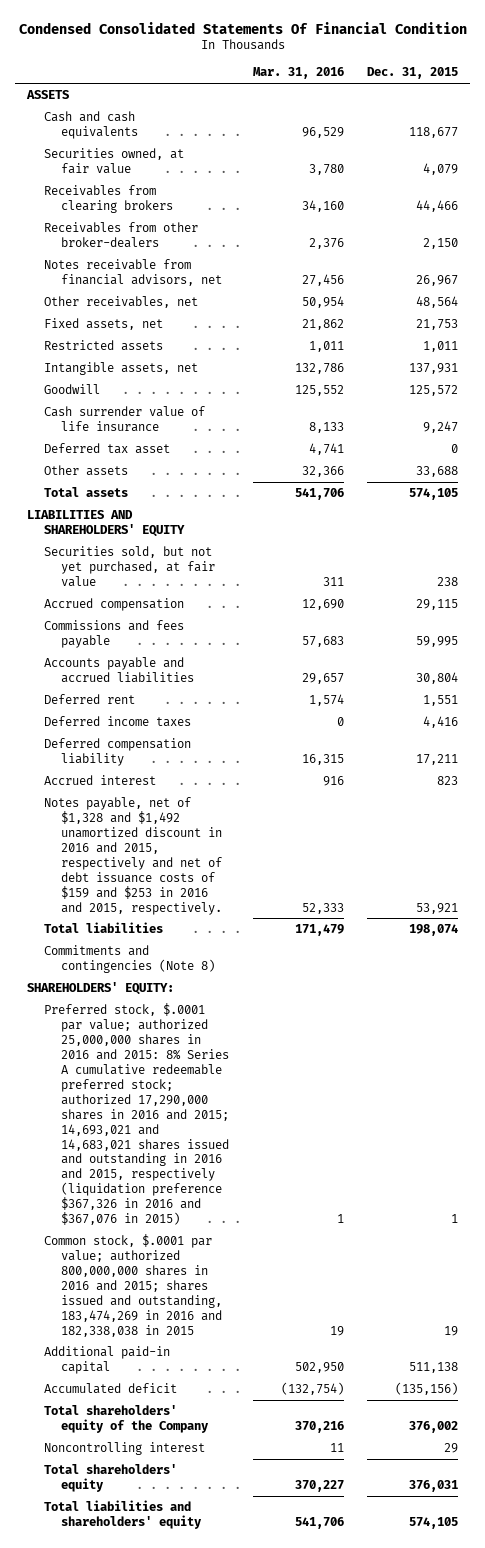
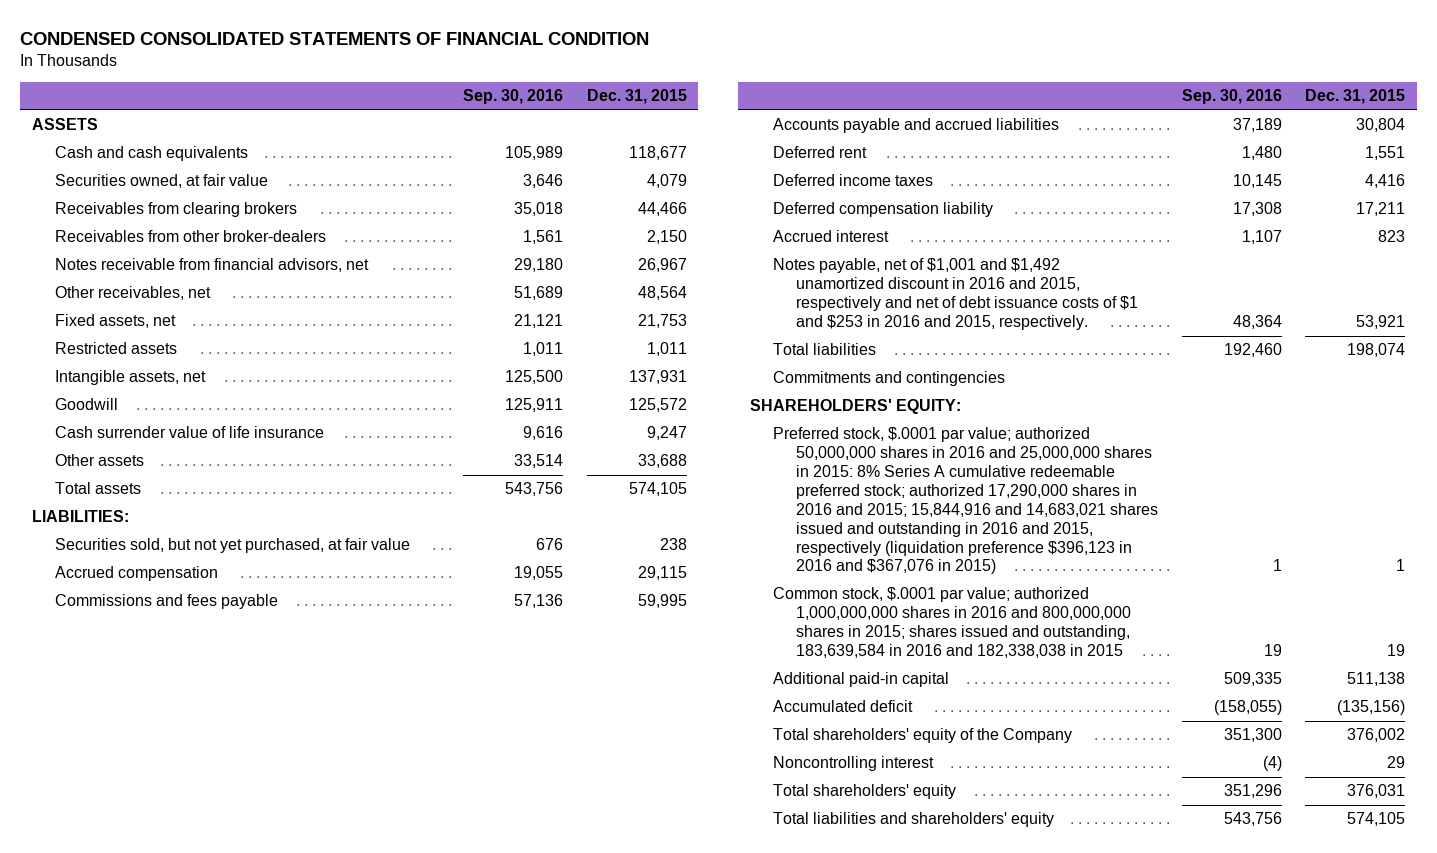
[18,21,467,34] Condensed Consolidated Statements Of Financial Condition -> [19,31,649,45] CONDENSED CONSOLIDATED STATEMENTS OF FINANCIAL CONDITION
[252,67,344,80] Mar. 31, 2016 -> none
none -> [463,89,564,105] Sep. 30, 2016
[43,442,170,454] Deferred tax asset -> none
[27,509,185,537] LIABILITIES AND SHAREHOLDERS' EQUITY -> none
none -> [31,510,129,523] LIABILITIES:
[43,796,222,915] Notes payable, net of $1,328 and $1,492 unamortized discount in 2016 and 2015, respectively and net of debt issuance costs of $159 and $253 in 2016 and 2015, respectively. -> [773,258,1139,331] Notes payable, net of $1,001 and $1,492 unamortized discount in 2016 and 2015, respectively and net of debt issuance costs of $1 and $253 in 2016 and 2015, respectively.
[43,944,215,973] Commitments and contingencies (Note 8) -> [773,371,1006,387] Commitments and contingencies
[43,1002,229,1226] Preferred stock, $.0001 par value; authorized 25,000,000 shares in 2016 and 2015: 8% Series A cumulative redeemable preferred stock; authorized 17,290,000 shares in 2016 and 2015; 14,693,021 and 14,683,021 shares issued and outstanding in 2016 and 2015, respectively (liquidation preference $367,326 in 2016 and $367,076 in 2015) -> [773,427,1159,575] Preferred stock, $.0001 par value; authorized 50,000,000 shares in 2016 and 25,000,000 shares in 2015: 8% Series A cumulative redeemable preferred stock; authorized 17,290,000 shares in 2016 and 2015; 15,844,916 and 14,683,021 shares issued and outstanding in 2016 and 2015, respectively (liquidation preference $396,123 in 2016 and $367,076 in 2015)
[43,1233,222,1337] Common stock, $.0001 par value; authorized 800,000,000 shares in 2016 and 2015; shares issued and outstanding, 183,474,269 in 2016 and 182,338,038 in 2015 -> [773,587,1132,659] Common stock, $.0001 par value; authorized 1,000,000,000 shares in 2016 and 800,000,000 shares in 2015; shares issued and outstanding, 183,639,584 in 2016 and 182,338,038 in 2015

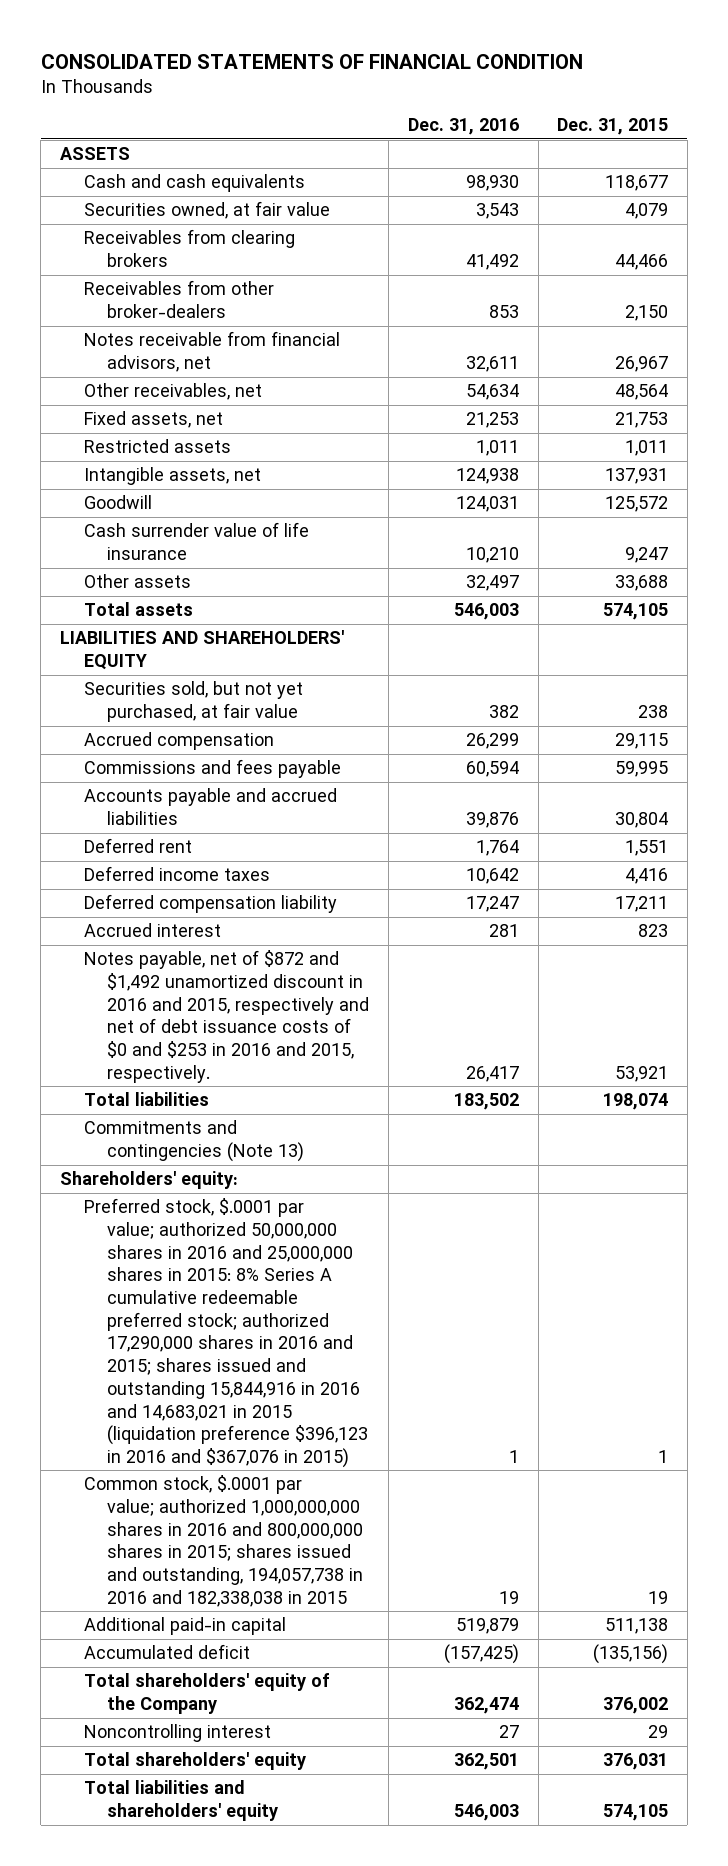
[19,31,649,45] CONDENSED CONSOLIDATED STATEMENTS OF FINANCIAL CONDITION -> [40,53,583,69] CONSOLIDATED STATEMENTS OF FINANCIAL CONDITION
[463,89,564,105] Sep. 30, 2016 -> none
none -> [407,118,519,136] Dec. 31, 2016
[31,510,129,523] LIABILITIES: -> none
none -> [60,630,345,671] LIABILITIES AND SHAREHOLDERS' EQUITY
[773,258,1139,331] Notes payable, net of $1,001 and $1,492 unamortized discount in 2016 and 2015, respectively and net of debt issuance costs of $1 and $253 in 2016 and 2015, respectively. -> [83,950,370,1083] Notes payable, net of $872 and $1,492 unamortized discount in 2016 and 2015, respectively and net of debt issuance costs of $0 and $253 in 2016 and 2015, respectively.
[773,371,1006,387] Commitments and contingencies -> [83,1120,305,1163] Commitments and contingencies (Note 13)
[749,399,961,415] SHAREHOLDERS' EQUITY: -> [60,1171,239,1190] Shareholders' equity:
[773,427,1159,575] Preferred stock, $.0001 par value; authorized 50,000,000 shares in 2016 and 25,000,000 shares in 2015: 8% Series A cumulative redeemable preferred stock; authorized 17,290,000 shares in 2016 and 2015; 15,844,916 and 14,683,021 shares issued and outstanding in 2016 and 2015, respectively (liquidation preference $396,123 in 2016 and $367,076 in 2015) -> [83,1198,369,1468] Preferred stock, $.0001 par value; authorized 50,000,000 shares in 2016 and 25,000,000 shares in 2015: 8% Series A cumulative redeemable preferred stock; authorized 17,290,000 shares in 2016 and 2015; shares issued and outstanding 15,844,916 in 2016 and 14,683,021 in 2015 (liquidation preference $396,123 in 2016 and $367,076 in 2015)
[773,587,1132,659] Common stock, $.0001 par value; authorized 1,000,000,000 shares in 2016 and 800,000,000 shares in 2015; shares issued and outstanding, 183,639,584 in 2016 and 182,338,038 in 2015 -> [83,1475,364,1607] Common stock, $.0001 par value; authorized 1,000,000,000 shares in 2016 and 800,000,000 shares in 2015; shares issued and outstanding, 194,057,738 in 2016 and 182,338,038 in 2015

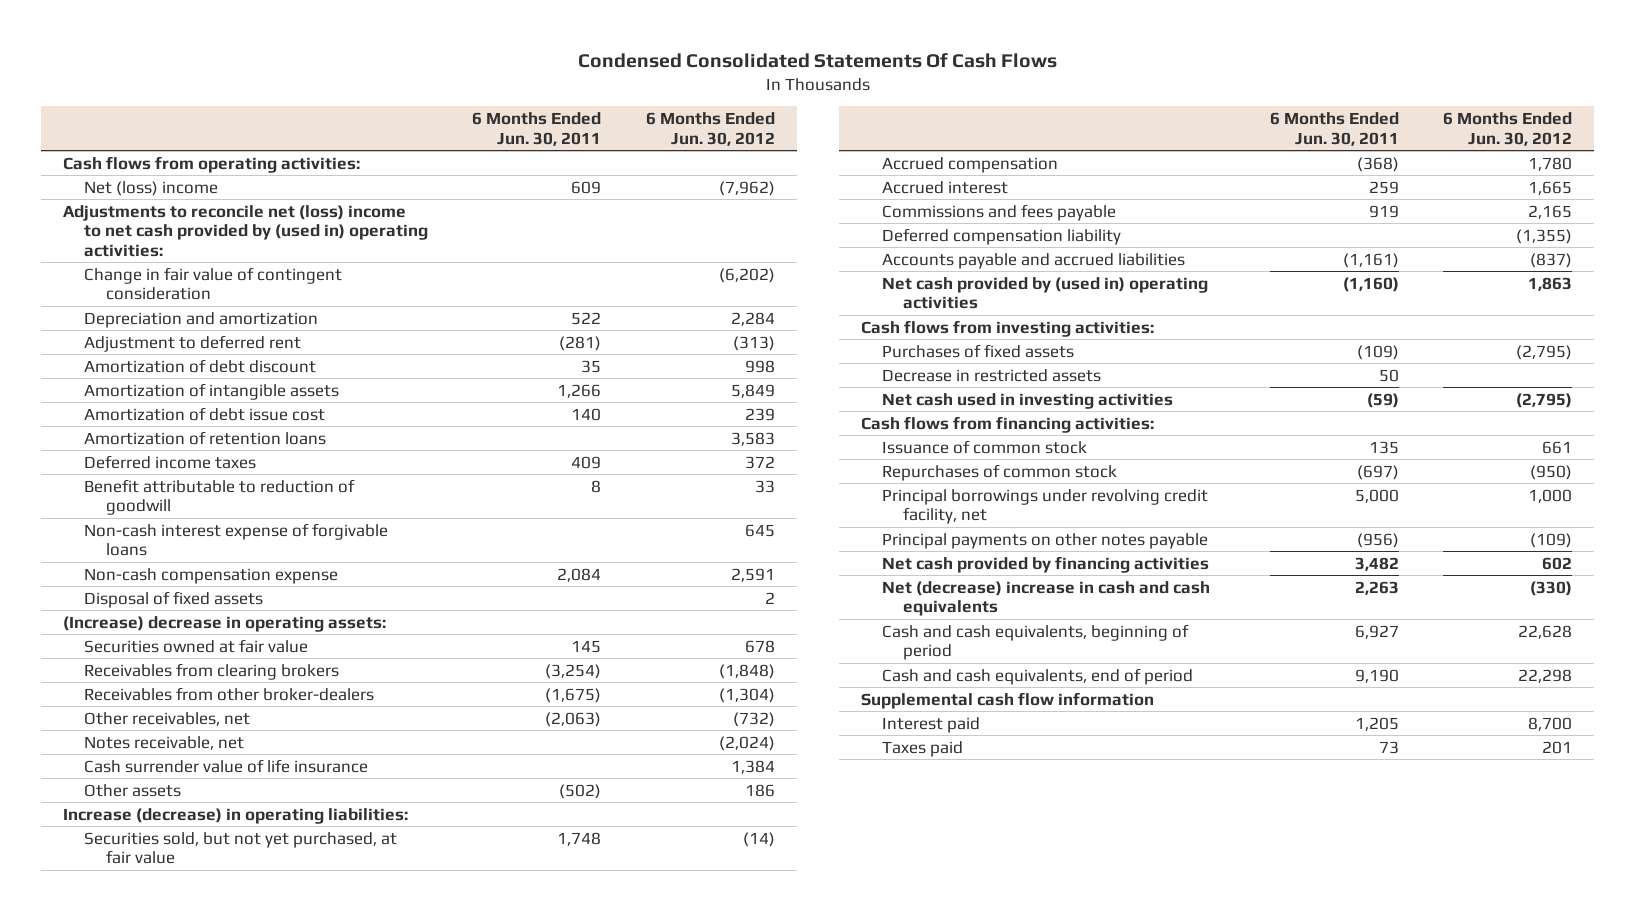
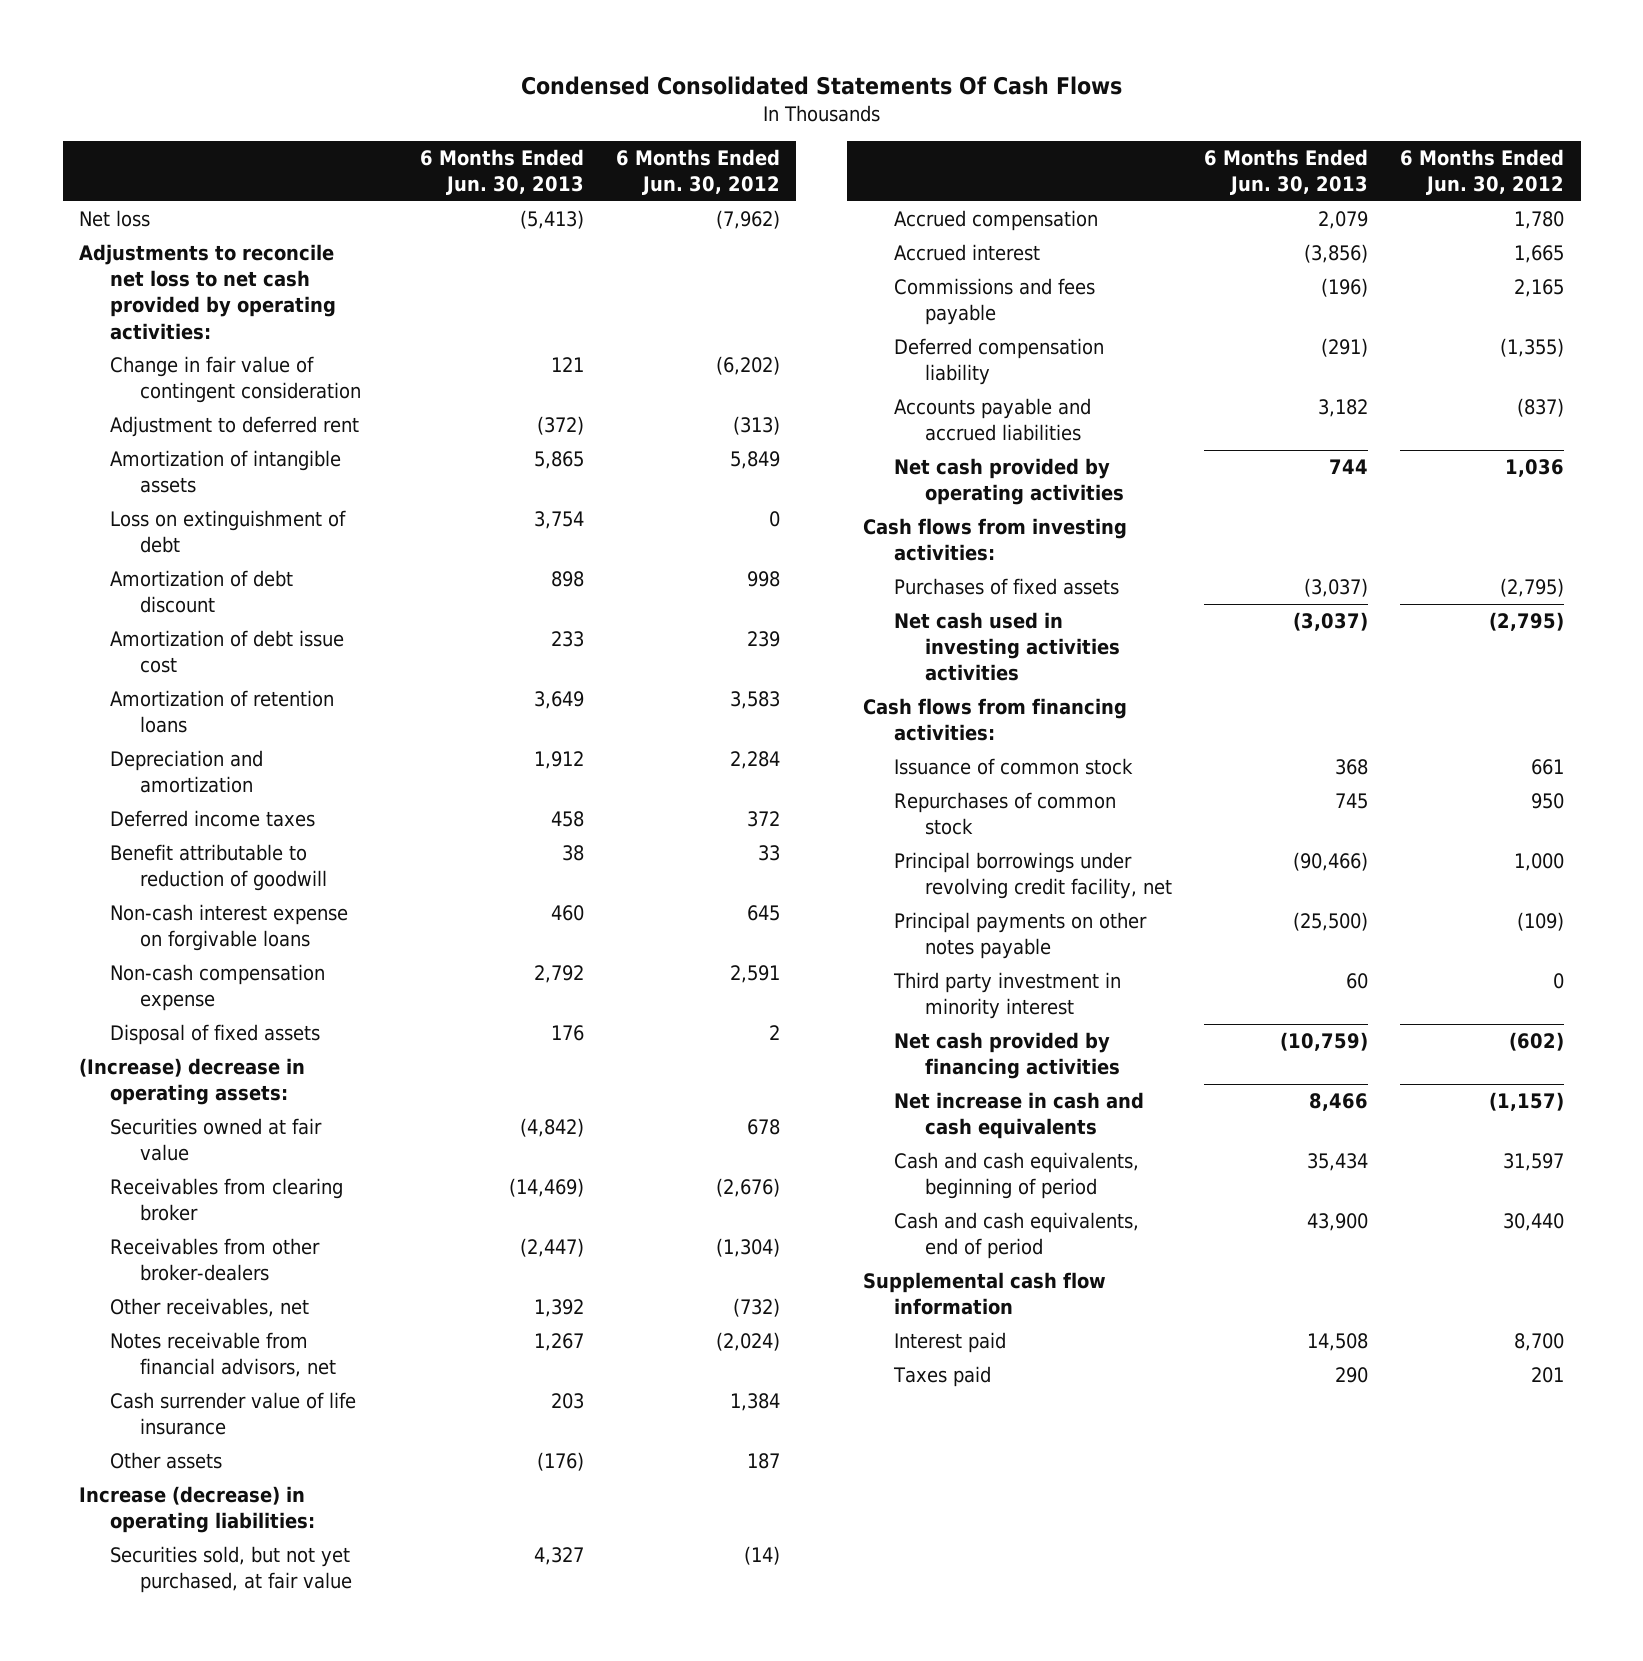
[472,111,602,146] 6 Months Ended Jun. 30, 2011 -> none
none -> [419,149,584,196] 6 Months Ended Jun. 30, 2013
[62,155,360,173] Cash flows from operating activities: -> none
[84,180,219,196] Net (loss) income -> [78,210,150,228] Net loss
[62,204,429,257] Adjustments to reconcile net (loss) income to net cash provided by (used in) operating activities: -> [78,244,336,340] Adjustments to reconcile net loss to net cash provided by operating activities:
none -> [109,510,346,554] Loss on extinguishment of debt
[84,358,317,373] Amortization of debt discount -> [109,570,293,614] Amortization of debt discount
[84,311,319,328] Depreciation and amortization -> [109,750,263,794] Depreciation and amortization
[84,522,389,557] Non-cash interest expense of forgivable loans -> [109,904,348,952] Non-cash interest expense on forgivable loans
[84,662,340,680] Receivables from clearing brokers -> [109,1178,343,1222] Receivables from clearing broker
[718,663,775,679] (1,848) -> [716,1178,781,1198] (2,676)
[84,735,245,750] Notes receivable, net -> [109,1332,337,1378] Notes receivable from financial advisors, net
[744,783,775,797] 186 -> [747,1453,781,1470] 187
[881,276,1208,310] Net cash provided by (used in) operating activities -> [893,458,1124,506] Net cash provided by operating activities
[1528,276,1573,291] 1,863 -> [1505,459,1565,478] 1,036
[881,368,1101,382] Decrease in restricted assets -> none
[881,392,1173,409] Net cash used in investing activities -> [893,612,1120,682] Net cash used in investing activities activities
[1530,464,1573,480] (950) -> [1531,793,1565,810] 950
none -> [892,972,1121,1020] Third party investment in minority interest
[1542,556,1573,570] 602 -> [1509,1032,1565,1052] (602)
[881,580,1210,617] Net (decrease) increase in cash and cash equivalents -> [893,1092,1144,1140] Net increase in cash and cash equivalents
[1530,580,1573,596] (330) -> [1489,1092,1565,1112] (1,157)
[1518,624,1573,639] 22,628 -> [1503,1153,1565,1172] 31,597
[1518,668,1573,683] 22,298 -> [1503,1213,1565,1232] 30,440

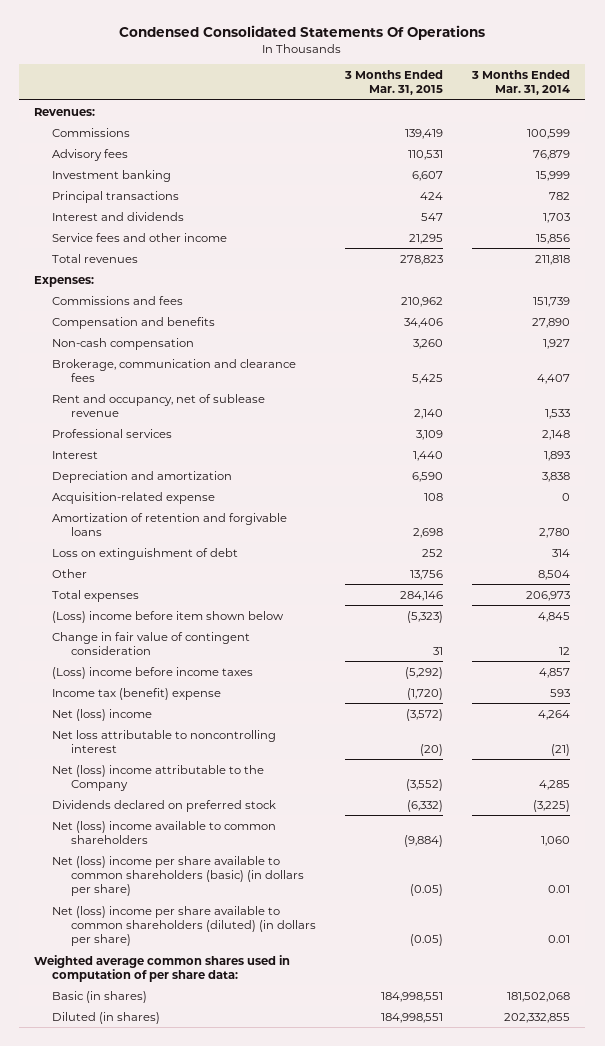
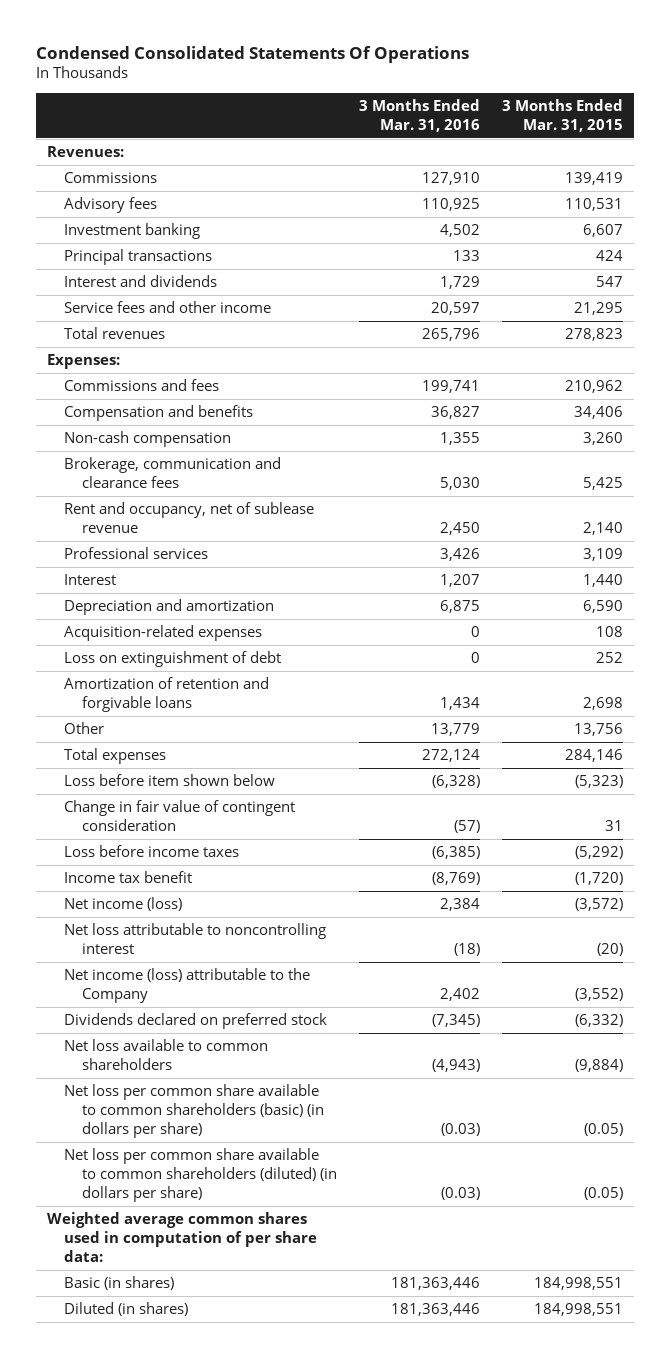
[471,69,571,96] 3 Months Ended Mar. 31, 2014 -> none
none -> [359,99,481,133] 3 Months Ended Mar. 31, 2016
[52,491,216,504] Acquisition-related expense -> [64,625,263,642] Acquisition-related expenses
[52,512,288,536] Amortization of retention and forgivable loans -> [64,677,270,712] Amortization of retention and forgivable loans
[52,610,285,623] (Loss) income before item shown below -> [64,774,276,787] Loss before item shown below
[52,666,254,679] (Loss) income before income taxes -> [64,845,240,858] Loss before income taxes
[52,687,222,700] Income tax (benefit) expense -> [64,871,193,884] Income tax benefit
[52,708,153,721] Net (loss) income -> [64,897,183,912] Net income (loss)
[52,764,265,791] Net (loss) income attributable to the Company -> [64,968,311,1003] Net income (loss) attributable to the Company
[52,820,277,844] Net (loss) income available to common shareholders -> [64,1039,269,1070] Net loss available to common shareholders
[52,855,304,897] Net (loss) income per share available to common shareholders (basic) (in dollars per share) -> [64,1084,325,1138] Net loss per common share available to common shareholders (basic) (in dollars per share)
[52,905,316,947] Net (loss) income per share available to common shareholders (diluted) (in dollars per share) -> [64,1148,338,1202] Net loss per common share available to common shareholders (diluted) (in dollars per share)

